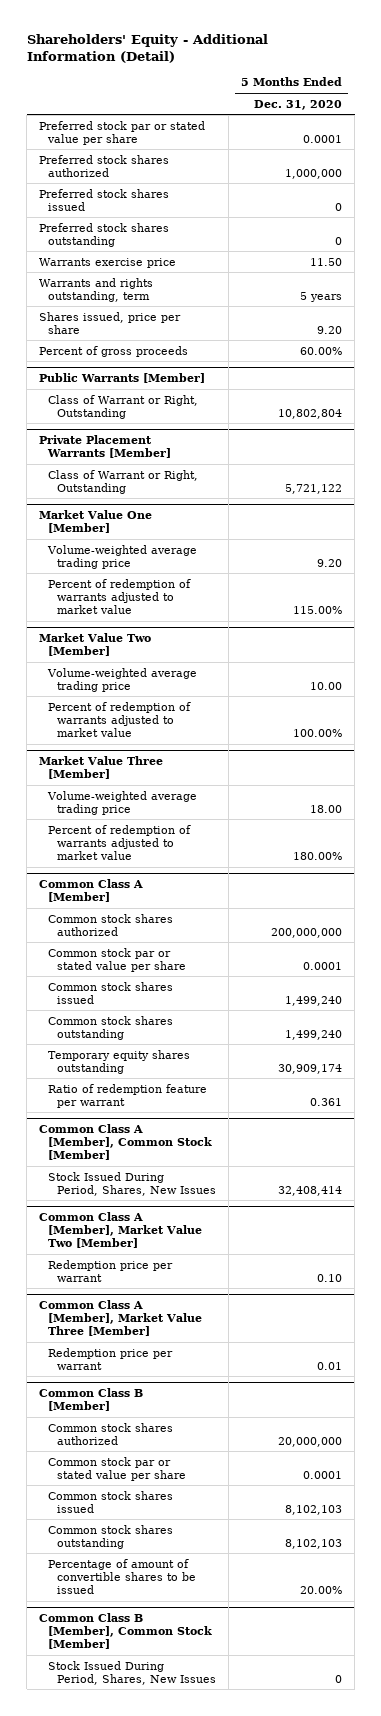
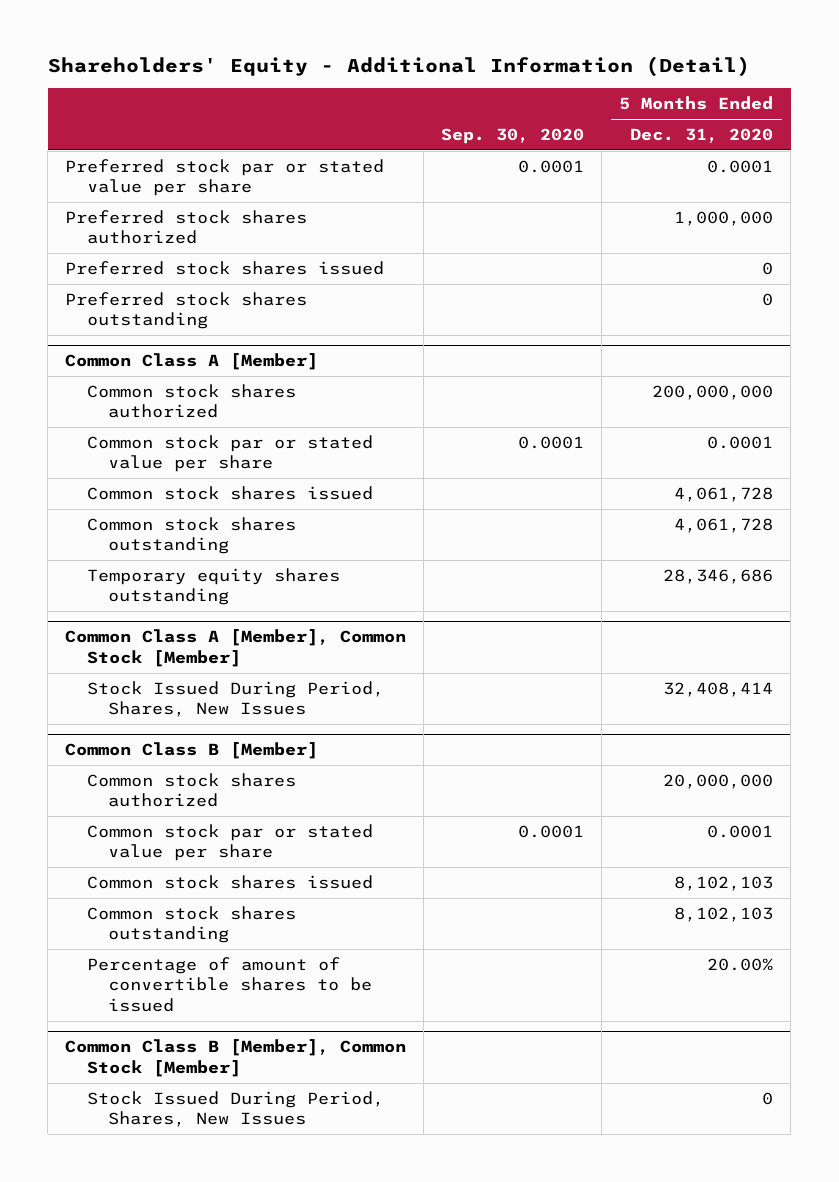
none -> [441,128,585,145] Sep. 30, 2020
[38,257,176,268] Warrants exercise price -> none
[38,277,153,302] Warrants and rights outstanding, term -> none
[38,311,181,334] Shares issued, price per share -> none
[38,345,188,357] Percent of gross proceeds -> none
[38,373,205,384] Public Warrants [Member] -> none
[48,394,199,419] Class of Warrant or Right, Outstanding -> none
[38,435,172,459] Private Placement Warrants [Member] -> none
[48,469,199,494] Class of Warrant or Right, Outstanding -> none
[38,510,152,534] Market Value One [Member] -> none
[47,544,198,569] Volume-weighted average trading price -> none
[48,578,192,614] Percent of redemption of warrants adjusted to market value -> none
[38,633,151,657] Market Value Two [Member] -> none
[47,667,198,692] Volume-weighted average trading price -> none
[48,701,192,737] Percent of redemption of warrants adjusted to market value -> none
[38,756,163,780] Market Value Three [Member] -> none
[47,790,198,815] Volume-weighted average trading price -> none
[48,824,192,860] Percent of redemption of warrants adjusted to market value -> none
[48,1083,208,1108] Ratio of redemption feature per warrant -> none
[285,995,343,1006] 1,499,240 -> [674,486,774,502] 4,061,728
[285,1029,343,1040] 1,499,240 -> [674,517,774,533] 4,061,728
[278,1063,343,1074] 30,909,174 -> [663,568,774,584] 28,346,686
[38,1212,203,1249] Common Class A [Member], Market Value Two [Member] -> none
[48,1259,174,1282] Redemption price per warrant -> none
[38,1300,203,1337] Common Class A [Member], Market Value Three [Member] -> none
[48,1347,174,1370] Redemption price per warrant -> none

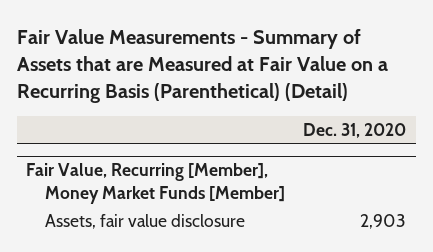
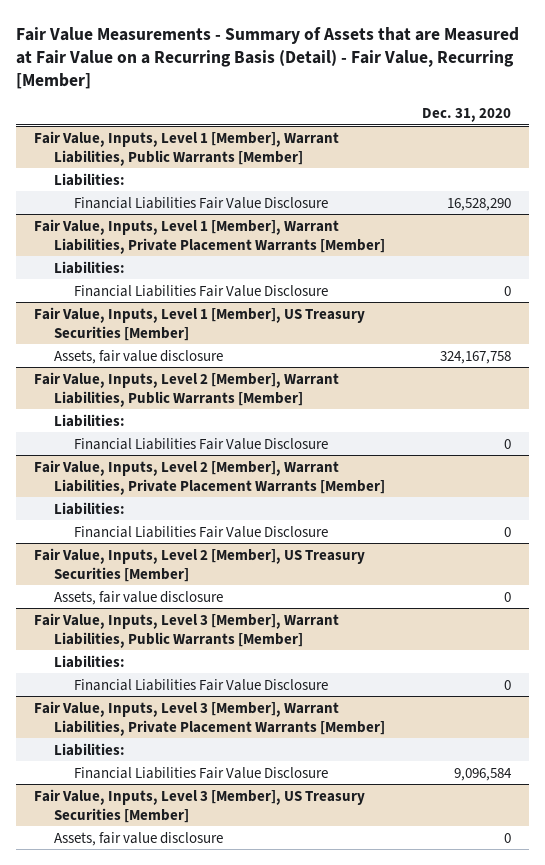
[17,29,389,104] Fair Value Measurements - Summary of Assets that are Measured at Fair Value on a Recurring Basis (Parenthetical) (Detail) -> [16,26,520,90] Fair Value Measurements - Summary of Assets that are Measured at Fair Value on a Recurring Basis (Detail) - Fair Value, Recurring [Member]
[26,163,286,204] Fair Value, Recurring [Member], Money Market Funds [Member] -> none
none -> [34,130,340,166] Fair Value, Inputs, Level 1 [Member], Warrant Liabilities, Public Warrants [Member]
none -> [54,172,126,186] Liabilities:
none -> [74,196,329,209] Financial Liabilities Fair Value Disclosure
none -> [34,218,386,254] Fair Value, Inputs, Level 1 [Member], Warrant Liabilities, Private Placement Warrants [Member]
none -> [54,260,126,274] Liabilities:
none -> [74,284,329,297] Financial Liabilities Fair Value Disclosure
none -> [34,306,366,341] Fair Value, Inputs, Level 1 [Member], US Treasury Securities [Member]
[360,214,407,230] 2,903 -> [439,350,511,364] 324,167,758
none -> [34,371,340,407] Fair Value, Inputs, Level 2 [Member], Warrant Liabilities, Public Warrants [Member]
none -> [54,413,126,427] Liabilities:
none -> [74,437,329,450] Financial Liabilities Fair Value Disclosure
none -> [34,459,386,495] Fair Value, Inputs, Level 2 [Member], Warrant Liabilities, Private Placement Warrants [Member]
none -> [54,501,126,515] Liabilities:
none -> [74,525,329,538] Financial Liabilities Fair Value Disclosure
none -> [34,547,366,582] Fair Value, Inputs, Level 2 [Member], US Treasury Securities [Member]
none -> [54,590,224,605] Assets, fair value disclosure
none -> [34,612,340,648] Fair Value, Inputs, Level 3 [Member], Warrant Liabilities, Public Warrants [Member]
none -> [54,654,126,668] Liabilities:
none -> [74,678,329,691] Financial Liabilities Fair Value Disclosure
none -> [34,700,386,736] Fair Value, Inputs, Level 3 [Member], Warrant Liabilities, Private Placement Warrants [Member]
none -> [54,742,126,756] Liabilities:
none -> [74,766,329,779] Financial Liabilities Fair Value Disclosure
none -> [34,788,366,823] Fair Value, Inputs, Level 3 [Member], US Treasury Securities [Member]
none -> [54,831,224,846] Assets, fair value disclosure

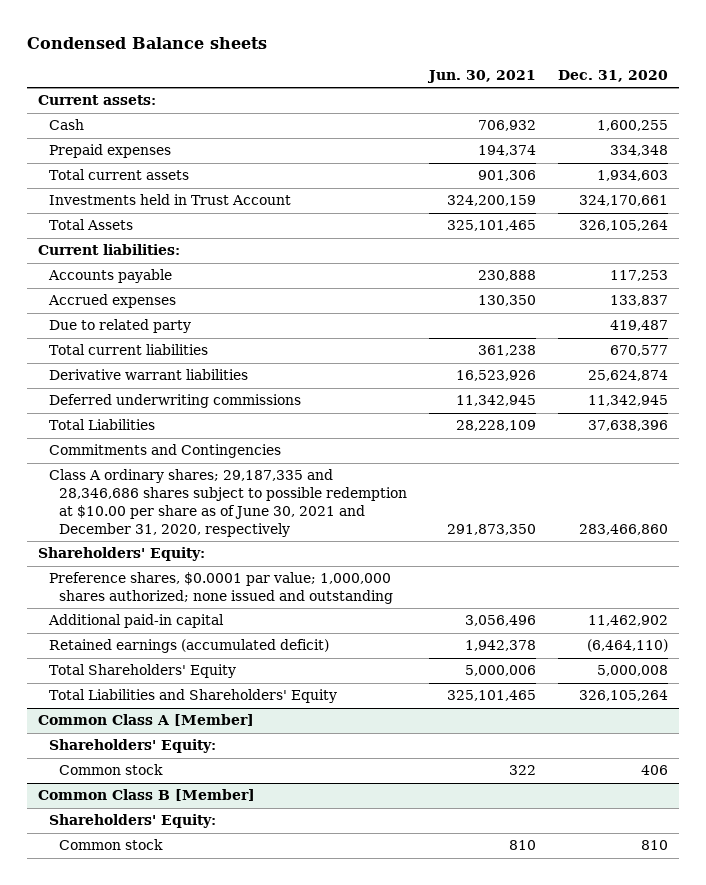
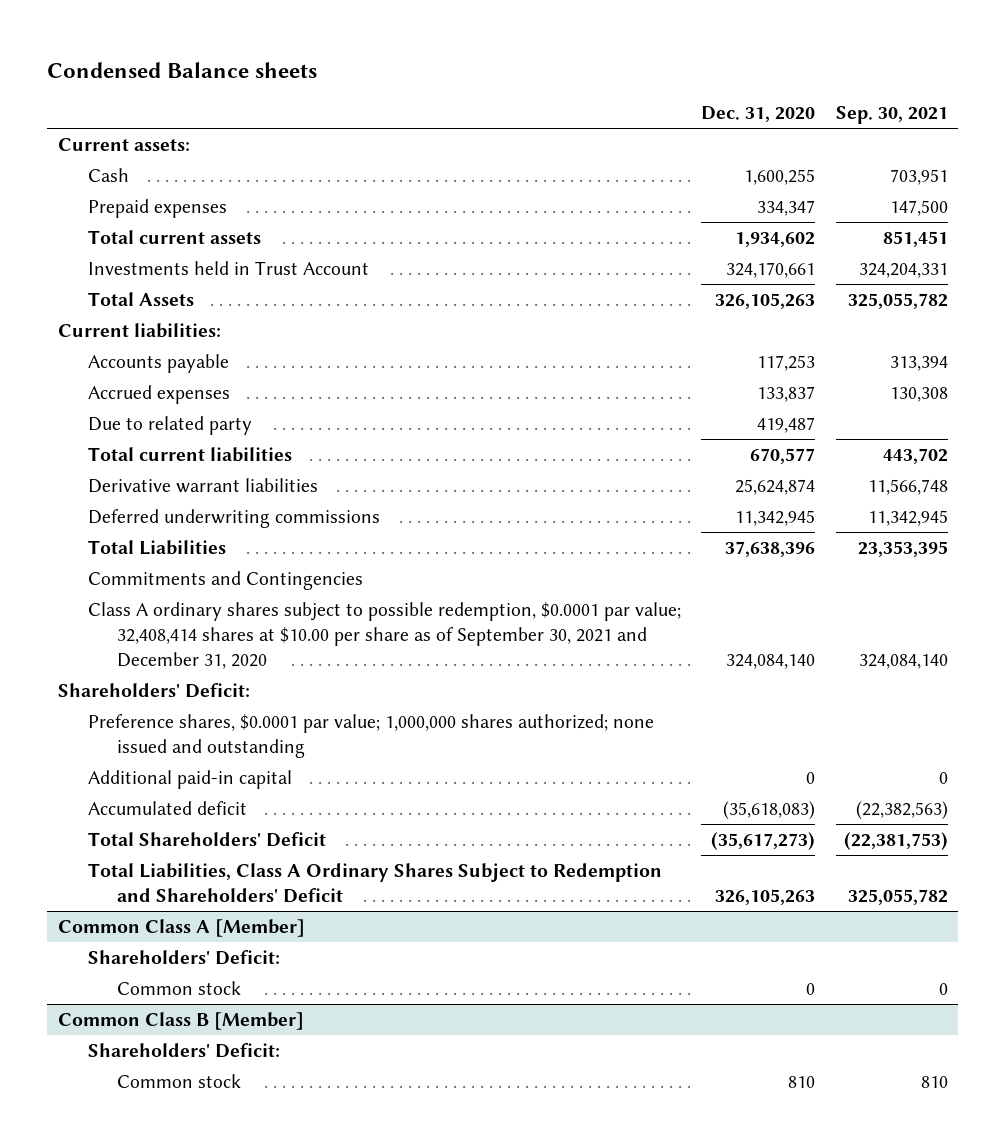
[427,69,537,83] Jun. 30, 2021 -> none
none -> [836,106,949,125] Sep. 30, 2021
[610,145,669,157] 334,348 -> [757,199,816,216] 334,347
[597,170,669,182] 1,934,603 -> [735,231,816,247] 1,934,602
[579,220,669,232] 326,105,264 -> [715,292,816,309] 326,105,263
[48,469,408,538] Class A ordinary shares; 29,187,335 and 28,346,686 shares subject to possible redemption at $10.00 per share as of June 30, 2021 and December 31, 2020, respectively -> [87,601,681,670] Class A ordinary shares subject to possible redemption, $0.0001 par value; 32,408,414 shares at $10.00 per share as of September 30, 2021 and December 31, 2020
[579,524,669,536] 283,466,860 -> [726,654,816,670] 324,084,140
[37,547,205,562] Shareholders' Equity: -> [57,682,250,698] Shareholders' Deficit:
[588,615,669,627] 11,462,902 -> [806,771,816,784] 0
[48,639,329,654] Retained earnings (accumulated deficit) -> [87,800,247,815] Accumulated deficit
[587,639,669,653] (6,464,110) -> [723,800,816,819] (35,618,083)
[48,664,236,679] Total Shareholders' Equity -> [87,831,326,847] Total Shareholders' Deficit
[597,665,669,677] 5,000,008 -> [711,831,816,850] (35,617,273)
[48,689,337,704] Total Liabilities and Shareholders' Equity -> [87,862,662,903] Total Liabilities, Class A Ordinary Shares Subject to Redemption and Shareholders' Deficit
[579,690,669,702] 326,105,264 -> [715,888,816,905] 326,105,263
[48,739,216,754] Shareholders' Equity: -> [87,949,280,965] Shareholders' Deficit:
[641,765,669,776] 406 -> [806,982,816,995] 0
[48,814,216,829] Shareholders' Equity: -> [87,1042,280,1058] Shareholders' Deficit:

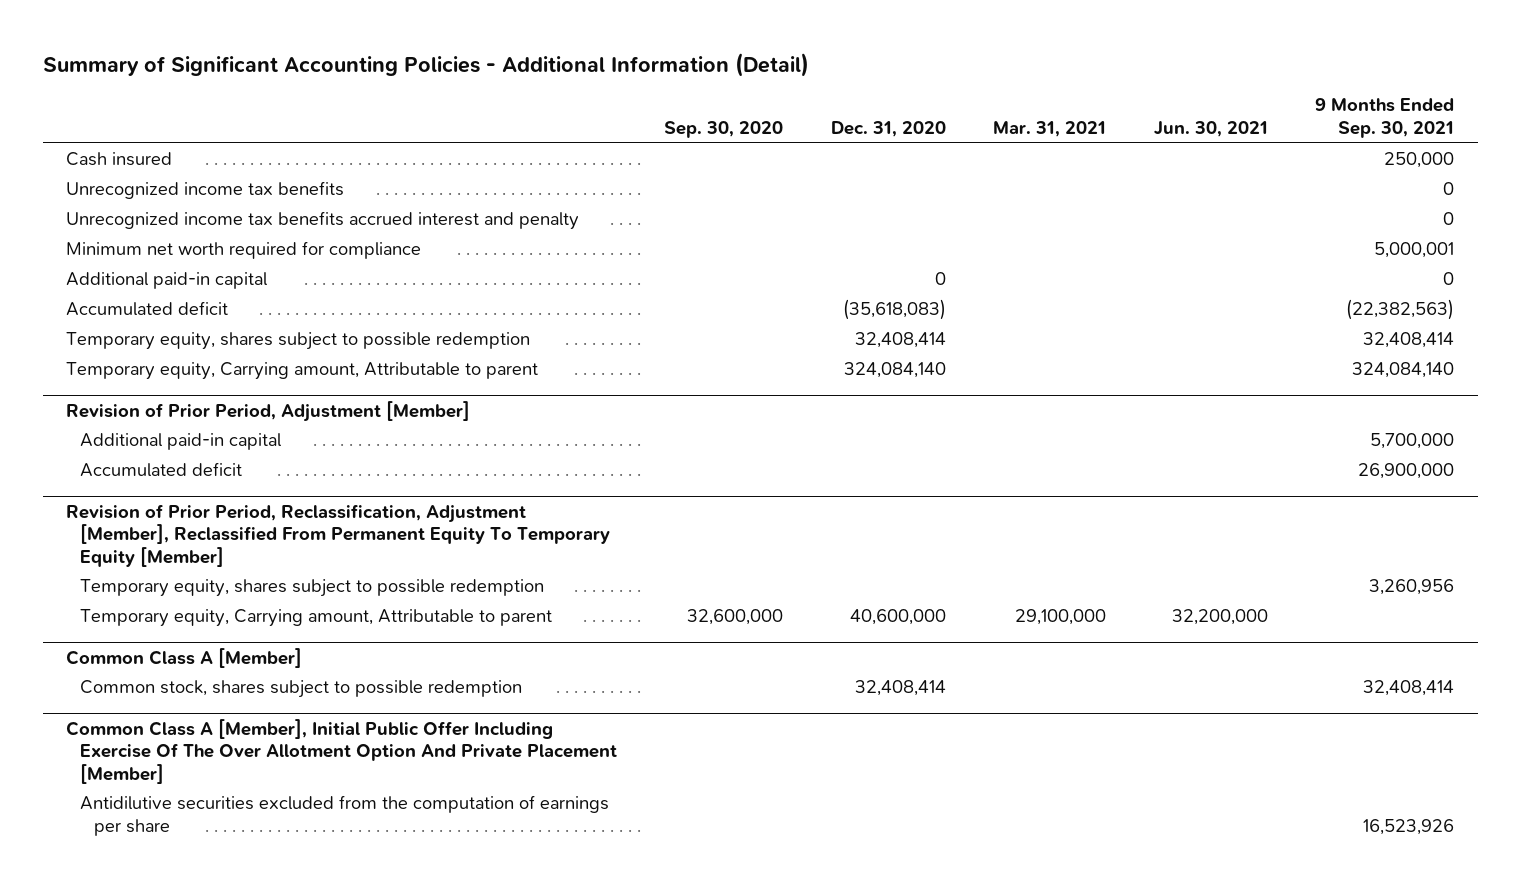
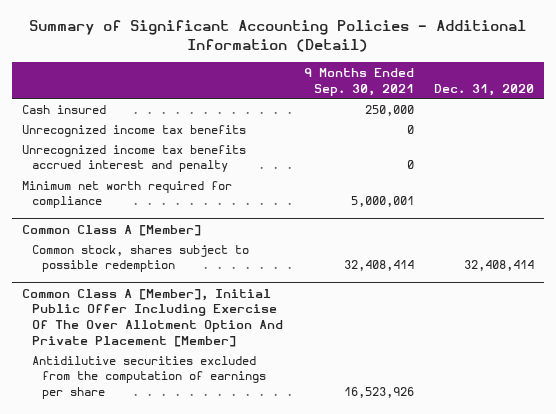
[664,121,784,139] Sep. 30, 2020 -> none
[993,121,1107,138] Mar. 31, 2021 -> none
[1153,121,1268,138] Jun. 30, 2021 -> none
[66,272,268,290] Additional paid-in capital -> none
[66,301,229,317] Accumulated deficit -> none
[66,332,531,351] Temporary equity, shares subject to possible redemption -> none
[66,362,539,381] Temporary equity, Carrying amount, Attributable to parent -> none
[66,400,471,422] Revision of Prior Period, Adjustment [Member] -> none
[79,433,281,451] Additional paid-in capital -> none
[79,462,242,478] Accumulated deficit -> none
[66,503,610,567] Revision of Prior Period, Reclassification, Adjustment [Member], Reclassified From Permanent Equity To Temporary Equity [Member] -> none
[79,579,544,598] Temporary equity, shares subject to possible redemption -> none
[79,609,552,628] Temporary equity, Carrying amount, Attributable to parent -> none

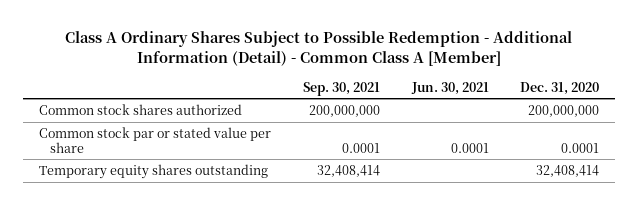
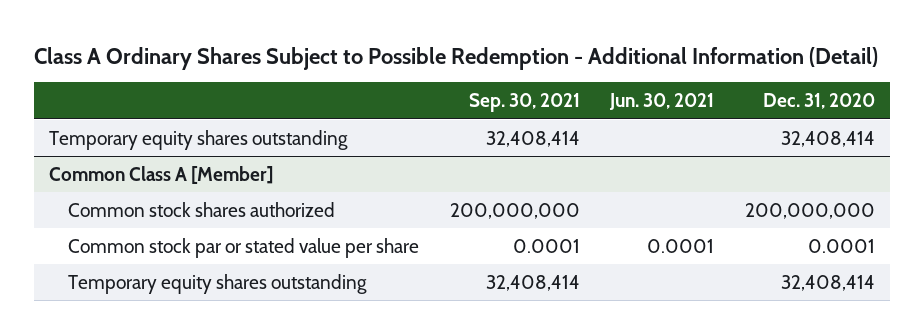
[65,31,573,66] Class A Ordinary Shares Subject to Possible Redemption - Additional Information (Detail) - Common Class A [Member] -> [34,46,879,70] Class A Ordinary Shares Subject to Possible Redemption - Additional Information (Detail)
none -> [49,129,349,150] Temporary equity shares outstanding
none -> [49,165,274,184] Common Class A [Member]

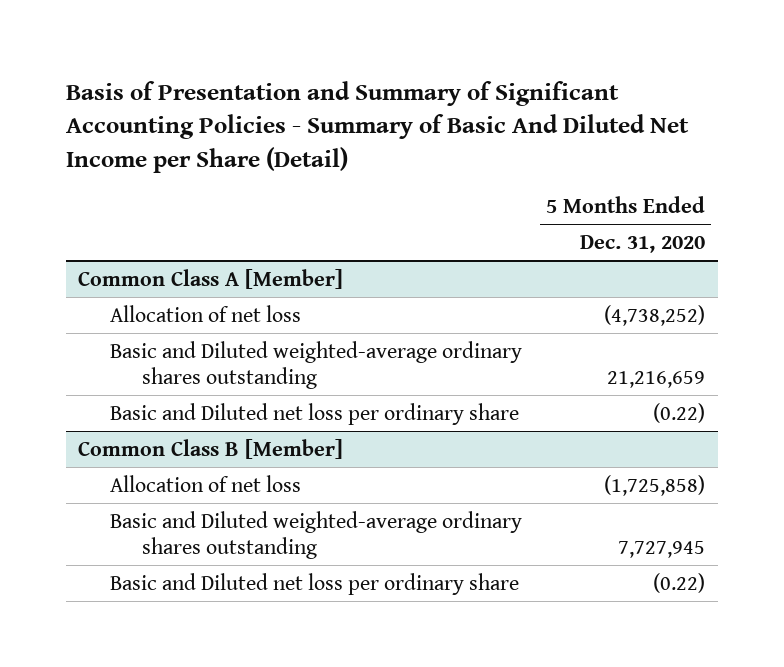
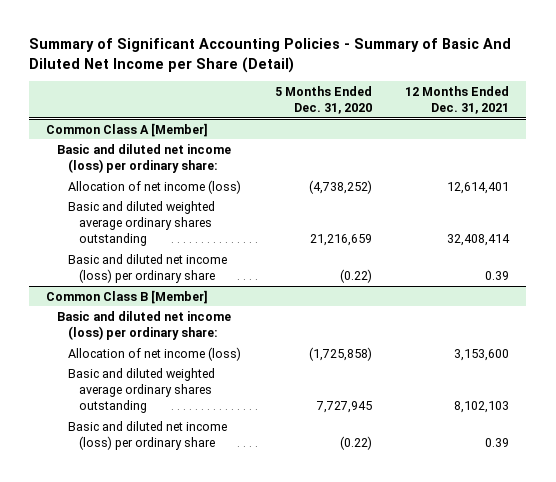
[66,80,690,173] Basis of Presentation and Summary of Significant Accounting Policies - Summary of Basic And Diluted Net Income per Share (Detail) -> [29,37,512,73] Summary of Significant Accounting Policies - Summary of Basic And Diluted Net Income per Share (Detail)
none -> [405,86,510,115] 12 Months Ended Dec. 31, 2021
none -> [57,143,232,173] Basic and diluted net income (loss) per ordinary share:
[110,304,302,322] Allocation of net loss -> [68,179,242,194] Allocation of net income (loss)
[110,340,523,390] Basic and Diluted weighted-average ordinary shares outstanding -> [68,200,216,247] Basic and diluted weighted average ordinary shares outstanding
[110,402,520,425] Basic and Diluted net loss per ordinary share -> [68,253,228,283] Basic and diluted net income (loss) per ordinary share
none -> [57,310,232,340] Basic and diluted net income (loss) per ordinary share:
[110,474,302,492] Allocation of net loss -> [68,346,242,361] Allocation of net income (loss)
[110,510,523,560] Basic and Diluted weighted-average ordinary shares outstanding -> [68,367,216,414] Basic and diluted weighted average ordinary shares outstanding
[110,572,520,595] Basic and Diluted net loss per ordinary share -> [68,420,228,450] Basic and diluted net income (loss) per ordinary share

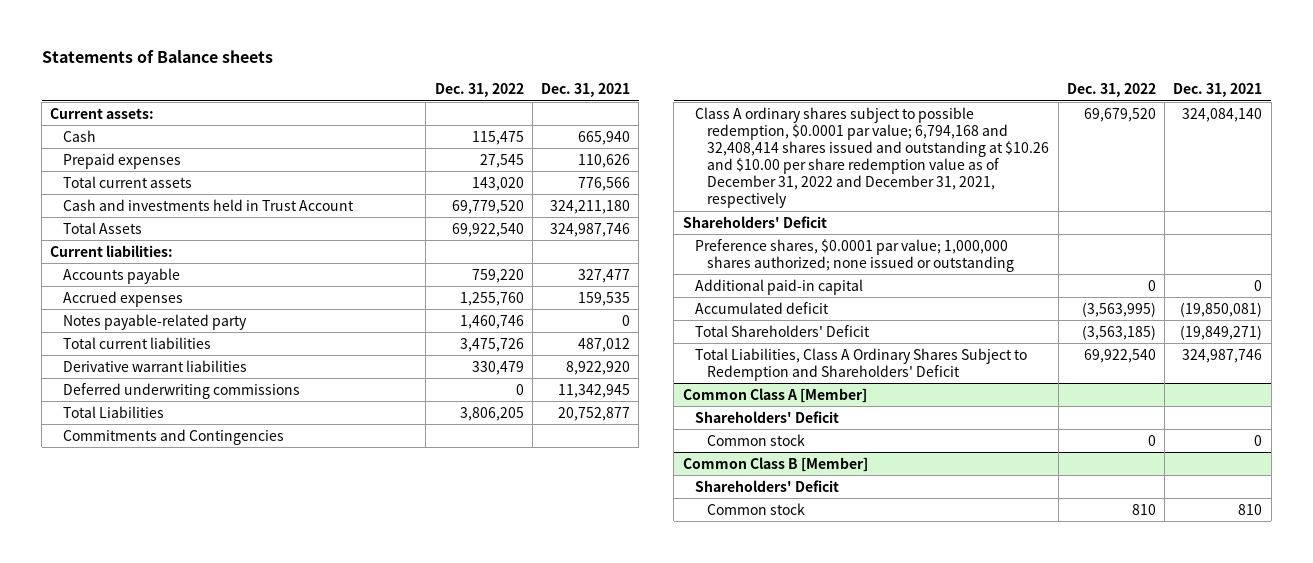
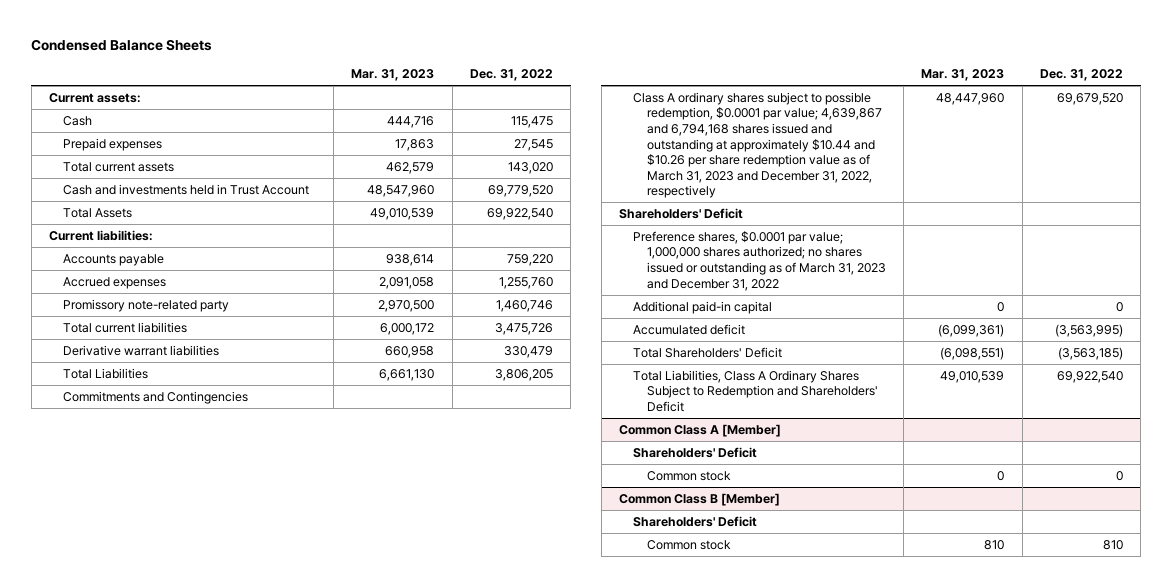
[41,50,273,64] Statements of Balance sheets -> [31,39,213,52] Condensed Balance Sheets
[541,83,631,98] Dec. 31, 2021 -> none
none -> [351,69,435,82] Mar. 31, 2023
[62,313,247,330] Notes payable-related party -> [62,298,229,312] Promissory note-related party
[62,382,300,399] Deferred underwriting commissions -> none
[695,106,1050,209] Class A ordinary shares subject to possible redemption, $0.0001 par value; 6,794,168 and 32,408,414 shares issued and outstanding at $10.26 and $10.00 per share redemption value as of December 31, 2022 and December 31, 2021, respectively -> [632,91,882,199] Class A ordinary shares subject to possible redemption, $0.0001 par value; 4,639,867 and 6,794,168 shares issued and outstanding at approximately $10.44 and $10.26 per share redemption value as of March 31, 2023 and December 31, 2022, respectively
[695,238,1015,272] Preference shares, $0.0001 par value; 1,000,000 shares authorized; none issued or outstanding -> [632,230,886,291] Preference shares, $0.0001 par value; 1,000,000 shares authorized; no shares issued or outstanding as of March 31, 2023 and December 31, 2022

